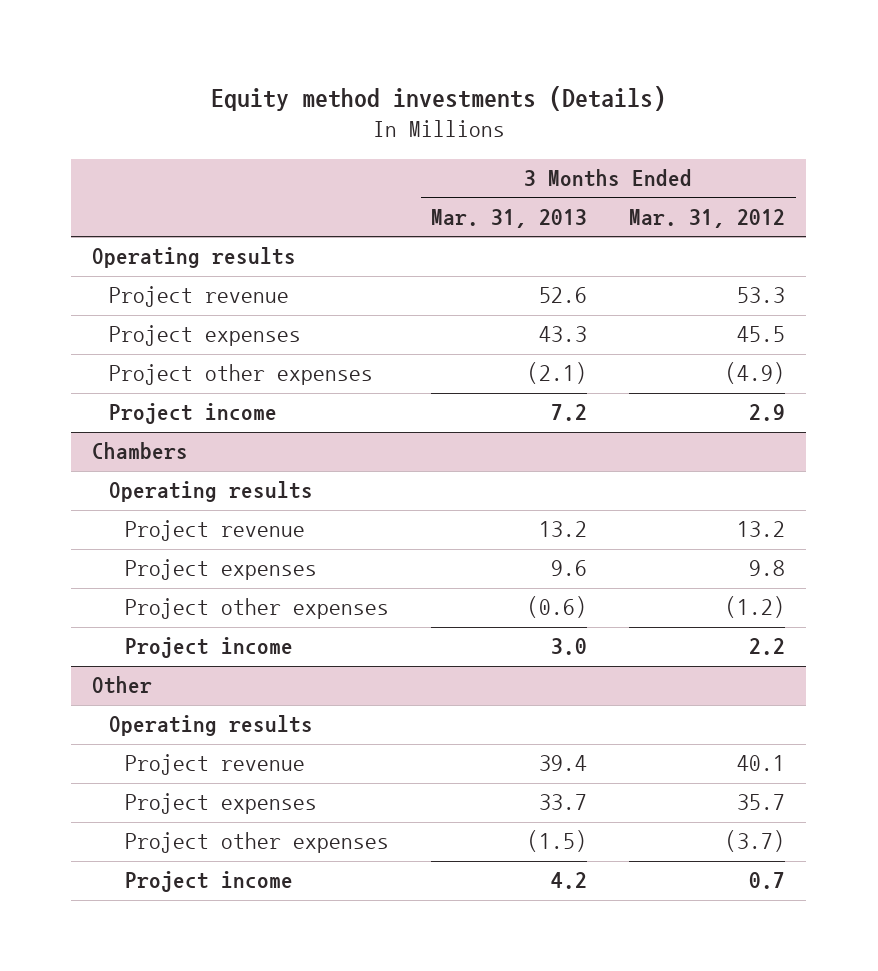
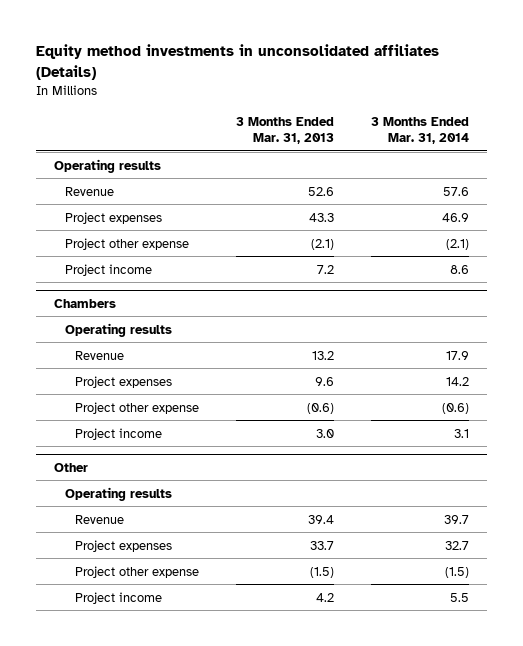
[210,86,666,112] Equity method investments (Details) -> [35,44,439,80] Equity method investments in unconsolidated affiliates (Details)
[629,208,786,228] Mar. 31, 2012 -> none
none -> [370,116,469,145] 3 Months Ended Mar. 31, 2014
[108,286,289,308] Project revenue -> [64,186,114,196] Revenue
[108,364,373,386] Project other expenses -> [64,237,189,250] Project other expense
[125,520,306,542] Project revenue -> [75,350,125,360] Revenue
[125,598,390,620] Project other expenses -> [75,401,200,414] Project other expense
[125,754,306,776] Project revenue -> [75,514,125,524] Revenue
[125,832,390,854] Project other expenses -> [75,565,200,578] Project other expense

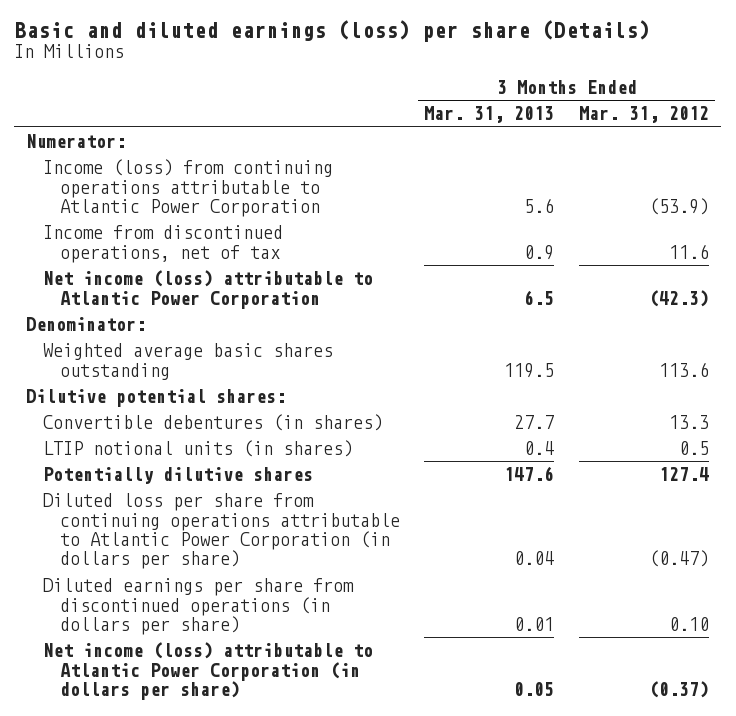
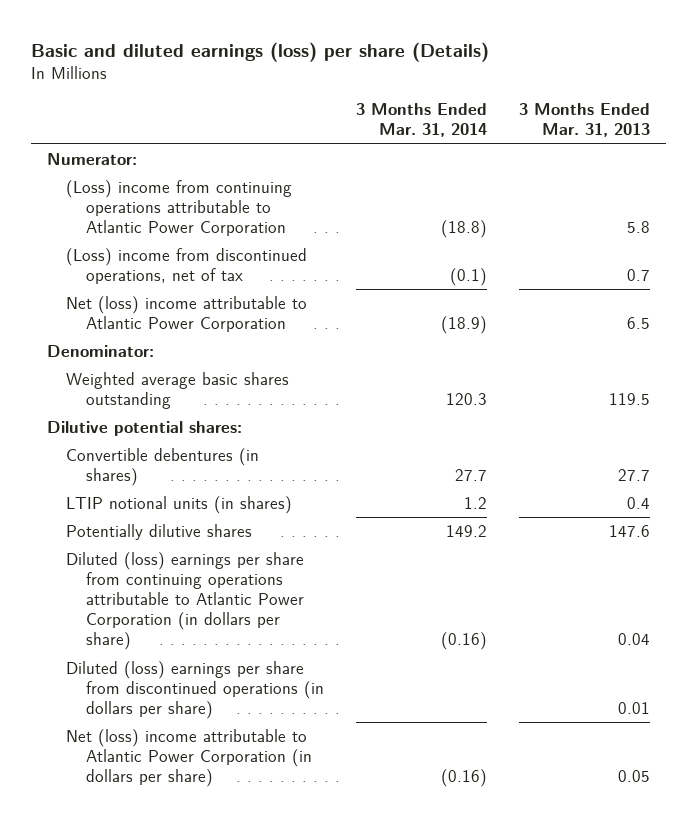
[579,106,710,124] Mar. 31, 2012 -> none
none -> [355,103,487,138] 3 Months Ended Mar. 31, 2014
[43,159,334,218] Income (loss) from continuing operations attributable to Atlantic Power Corporation -> [66,179,293,237] (Loss) income from continuing operations attributable to Atlantic Power Corporation
[524,198,555,214] 5.6 -> [627,221,651,234] 5.8
[43,225,284,263] Income from discontinued operations, net of tax -> [66,247,308,285] (Loss) income from discontinued operations, net of tax
[524,244,555,260] 0.9 -> [627,269,651,282] 0.7
[43,270,374,309] Net income (loss) attributable to Atlantic Power Corporation -> [66,295,308,333] Net (loss) income attributable to Atlantic Power Corporation
[43,493,400,570] Diluted loss per share from continuing operations attributable to Atlantic Power Corporation (in dollars per share) -> [66,551,305,651] Diluted (loss) earnings per share from continuing operations attributable to Atlantic Power Corporation (in dollars per share)
[43,578,355,636] Diluted earnings per share from discontinued operations (in dollars per share) -> [66,660,324,720] Diluted (loss) earnings per share from discontinued operations (in dollars per share)
[43,642,374,701] Net income (loss) attributable to Atlantic Power Corporation (in dollars per share) -> [66,728,312,788] Net (loss) income attributable to Atlantic Power Corporation (in dollars per share)

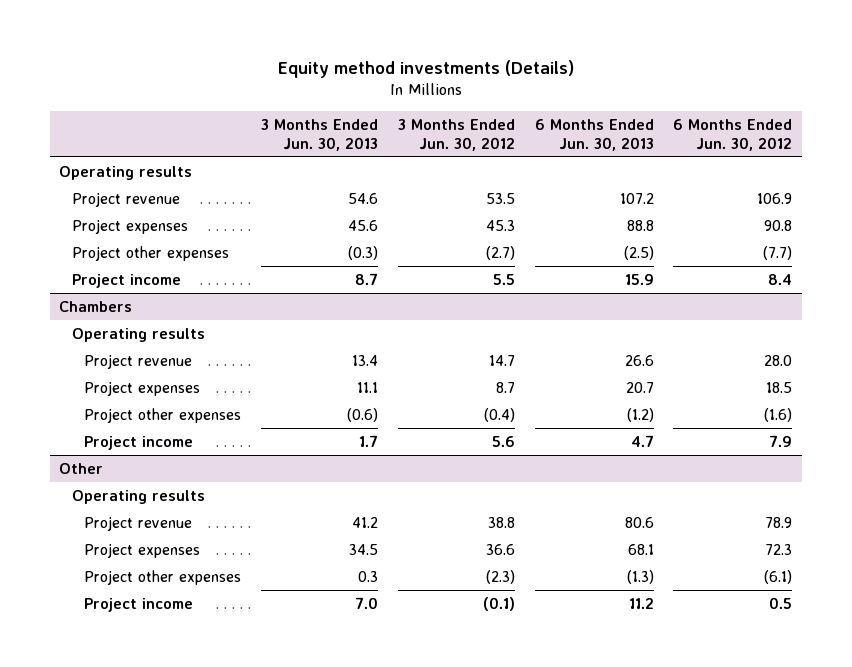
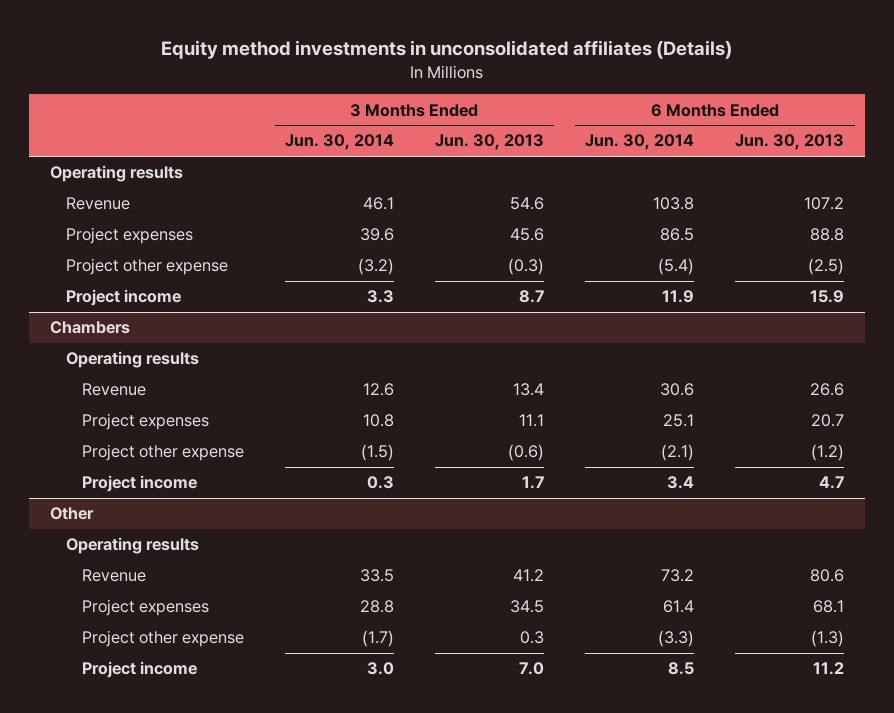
[277,60,574,79] Equity method investments (Details) -> [161,40,733,60] Equity method investments in unconsolidated affiliates (Details)
[397,118,515,151] 3 Months Ended Jun. 30, 2012 -> none
[673,118,793,151] 6 Months Ended Jun. 30, 2012 -> none
none -> [284,134,394,151] Jun. 30, 2014
none -> [585,134,695,151] Jun. 30, 2014
[71,191,180,207] Project revenue -> [65,197,130,211] Revenue
[71,245,229,261] Project other expenses -> [65,258,228,276] Project other expense
[84,353,193,369] Project revenue -> [81,383,146,397] Revenue
[84,407,242,423] Project other expenses -> [81,444,244,462] Project other expense
[84,515,193,531] Project revenue -> [81,569,146,583] Revenue
[84,569,242,585] Project other expenses -> [81,630,244,648] Project other expense

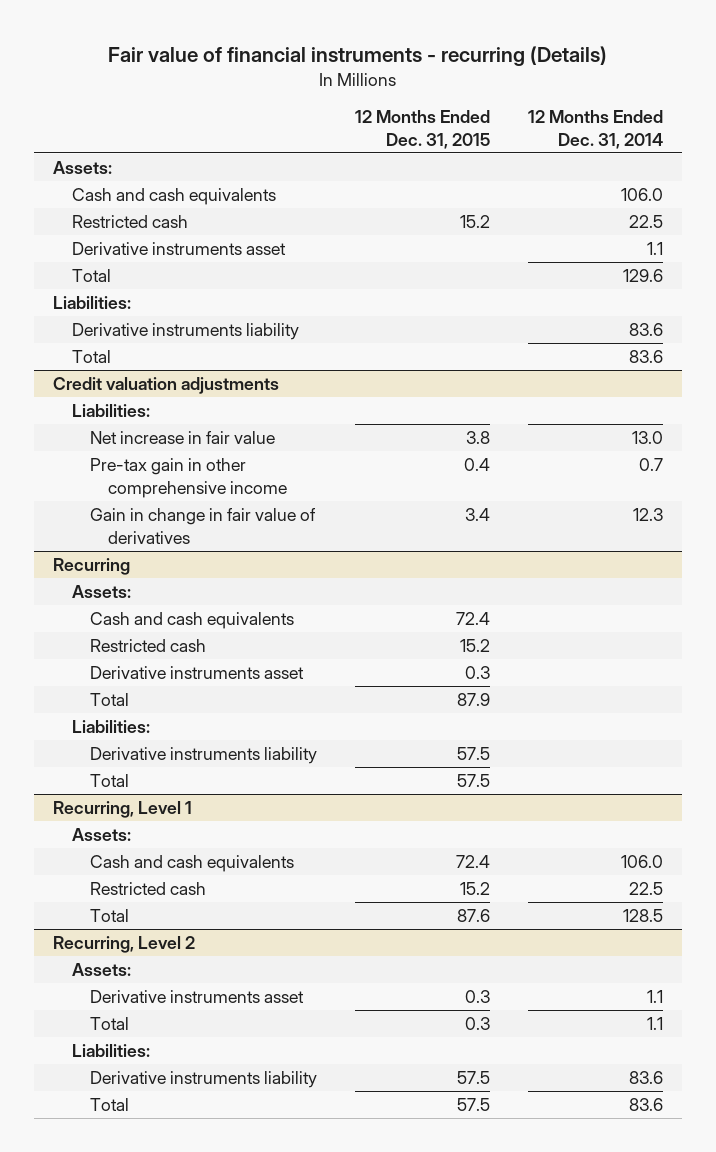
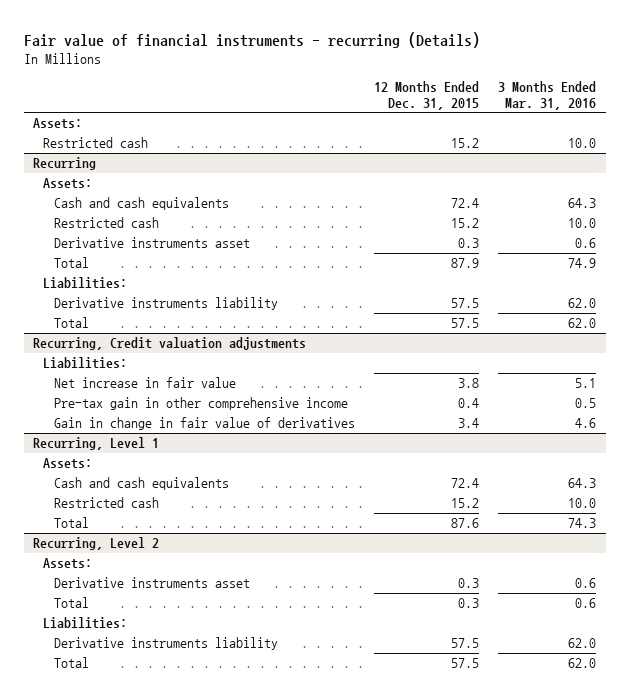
[528,110,664,149] 12 Months Ended Dec. 31, 2014 -> none
none -> [498,80,597,110] 3 Months Ended Mar. 31, 2016
[71,188,276,206] Cash and cash equivalents -> none
[71,242,286,256] Derivative instruments asset -> none
[71,269,111,283] Total -> none
[53,296,132,310] Liabilities: -> none
[71,323,299,341] Derivative instruments liability -> none
[71,350,111,364] Total -> none
[53,377,280,395] Credit valuation adjustments -> none
[71,404,150,418] Liabilities: -> none
[89,431,275,445] Net increase in fair value -> none
[89,458,288,498] Pre-tax gain in other comprehensive income -> none
[89,508,316,544] Gain in change in fair value of derivatives -> none
none -> [33,337,307,351] Recurring, Credit valuation adjustments
none -> [43,357,128,370] Liabilities:
none -> [53,377,236,389] Net increase in fair value
none -> [53,397,348,411] Pre-tax gain in other comprehensive income
none -> [53,417,355,431] Gain in change in fair value of derivatives

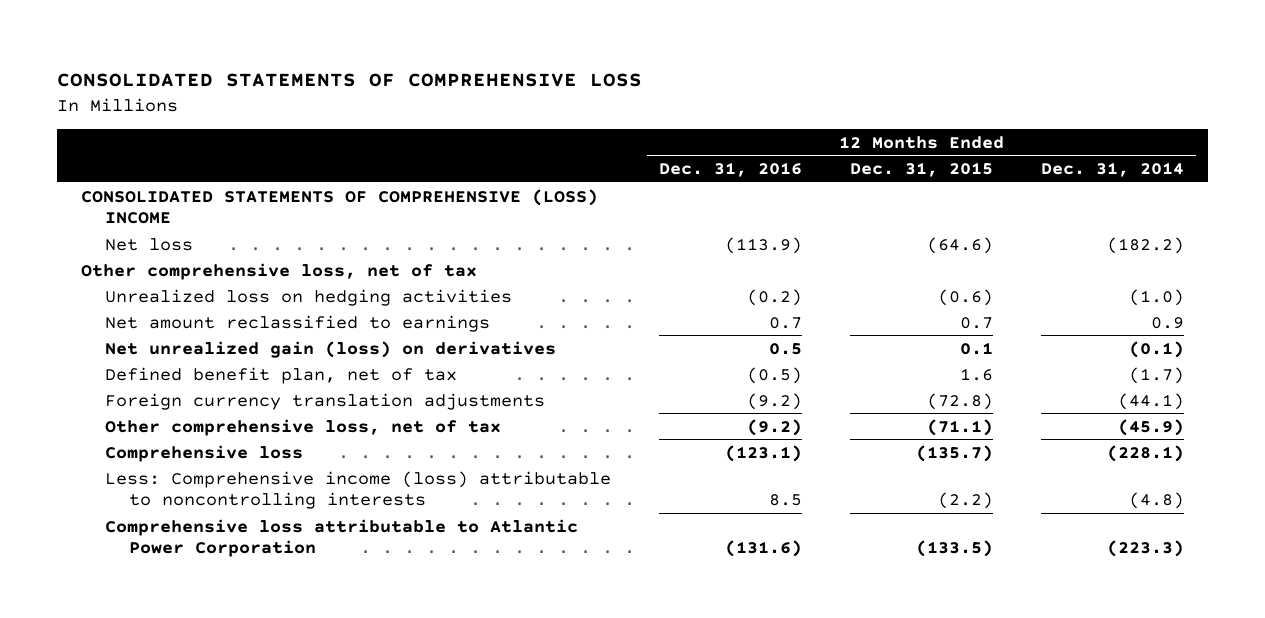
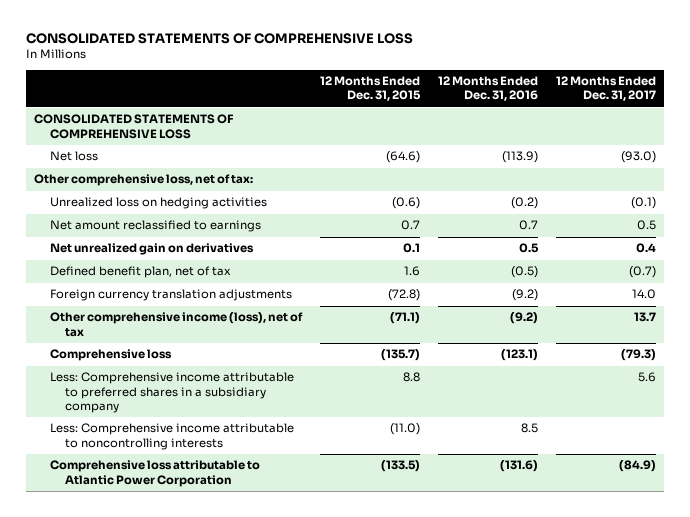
[1041,162,1185,178] Dec. 31, 2014 -> none
none -> [555,76,656,102] 12 Months Ended Dec. 31, 2017
[81,188,599,225] CONSOLIDATED STATEMENTS OF COMPREHENSIVE (LOSS) INCOME -> [34,114,234,139] CONSOLIDATED STATEMENTS OF COMPREHENSIVE LOSS
[81,262,478,280] Other comprehensive loss, net of tax -> [34,174,254,187] Other comprehensive loss, net of tax:
[104,340,556,358] Net unrealized gain (loss) on derivatives -> [49,243,254,256] Net unrealized gain on derivatives
[104,418,501,436] Other comprehensive loss, net of tax -> [49,312,303,337] Other comprehensive income (loss), net of tax
none -> [49,372,294,414] Less: Comprehensive income attributable to preferred shares in a subsidiary company
[104,470,611,510] Less: Comprehensive income (loss) attributable to noncontrolling interests -> [49,423,294,450] Less: Comprehensive income attributable to noncontrolling interests
[938,492,994,510] (2.2) -> [389,423,420,436] (11.0)

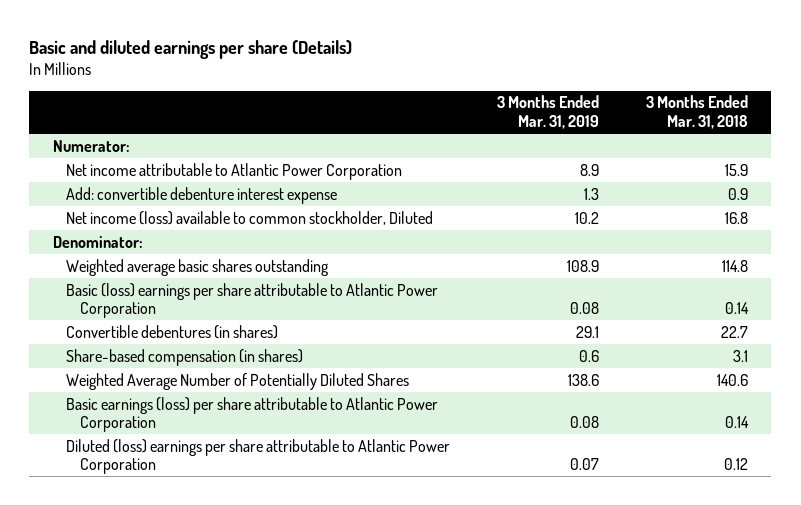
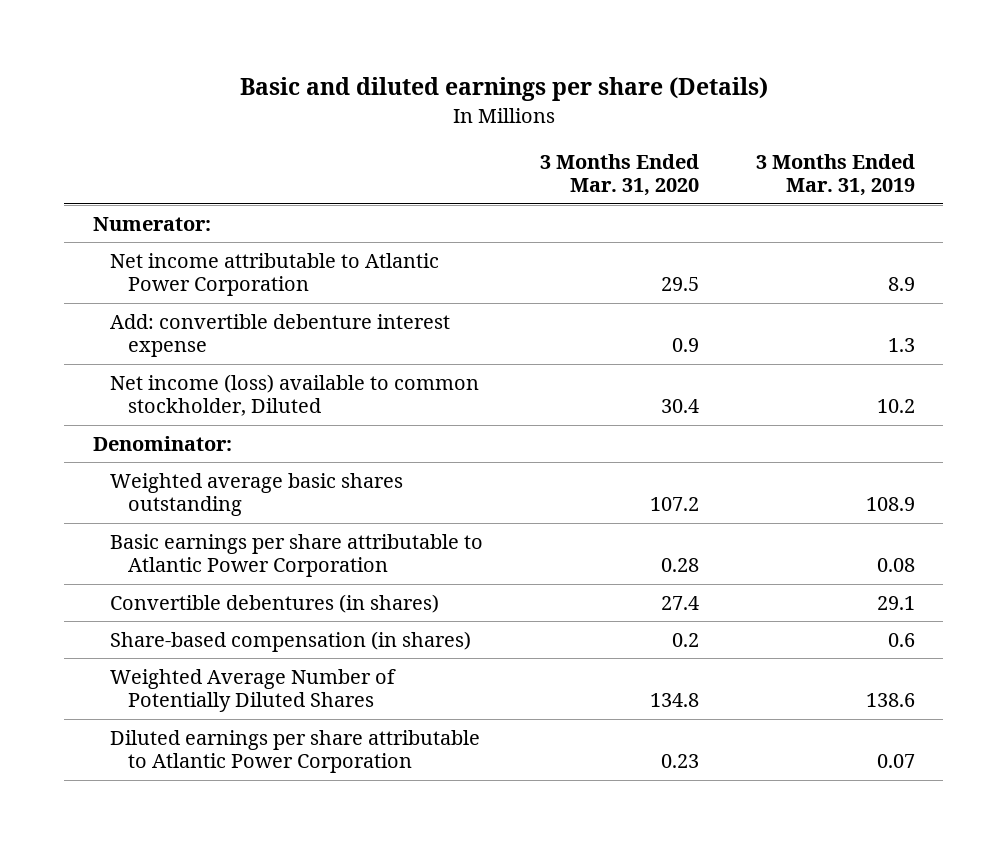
[645,95,748,130] 3 Months Ended Mar. 31, 2018 -> none
none -> [540,153,700,197] 3 Months Ended Mar. 31, 2020
[66,282,439,319] Basic (loss) earnings per share attributable to Atlantic Power Corporation -> [110,533,484,578] Basic earnings per share attributable to Atlantic Power Corporation
[66,396,439,433] Basic earnings (loss) per share attributable to Atlantic Power Corporation -> none
[66,438,451,475] Diluted (loss) earnings per share attributable to Atlantic Power Corporation -> [110,729,481,774] Diluted earnings per share attributable to Atlantic Power Corporation

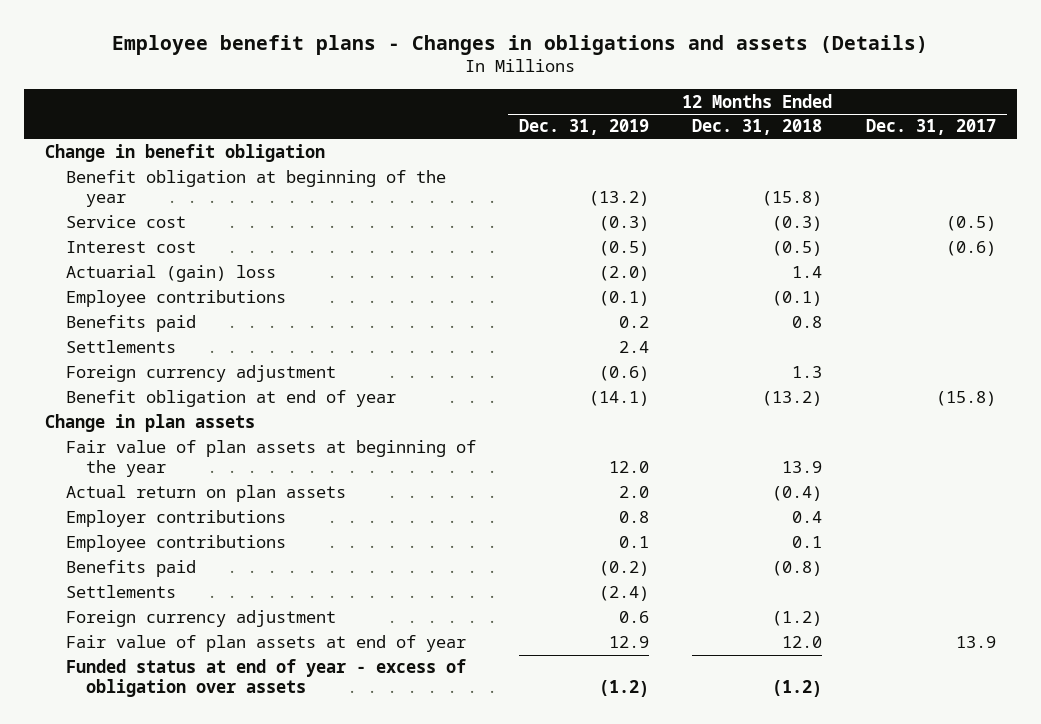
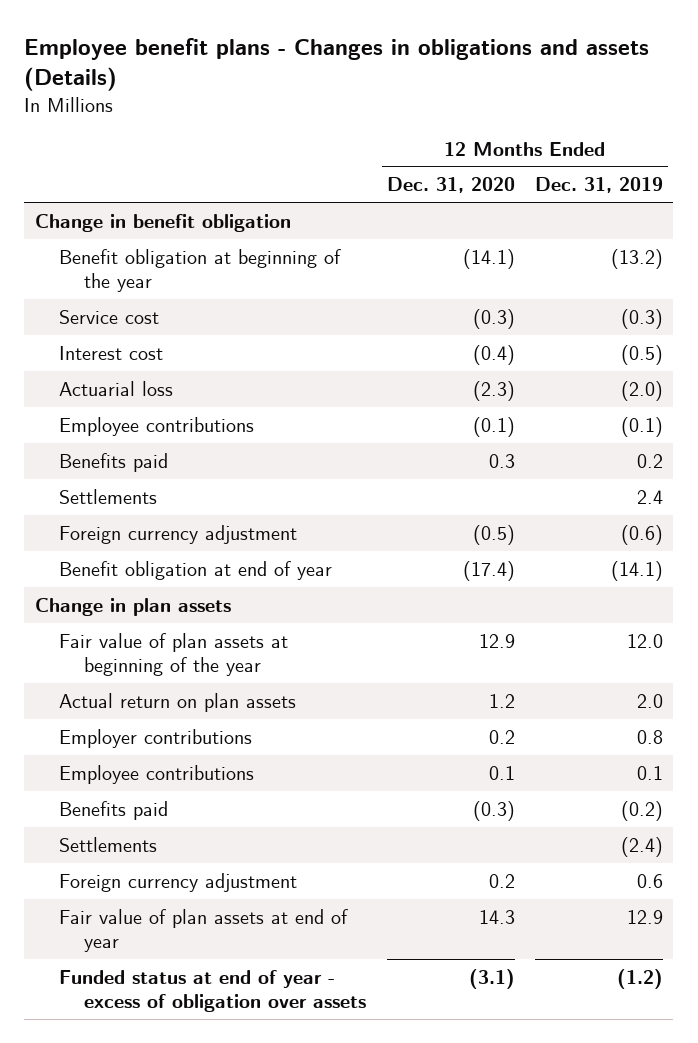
[692,119,823,136] Dec. 31, 2018 -> none
[865,119,996,136] Dec. 31, 2017 -> none
none -> [386,177,515,194] Dec. 31, 2020
[65,265,276,283] Actuarial (gain) loss -> [59,380,174,396] Actuarial loss

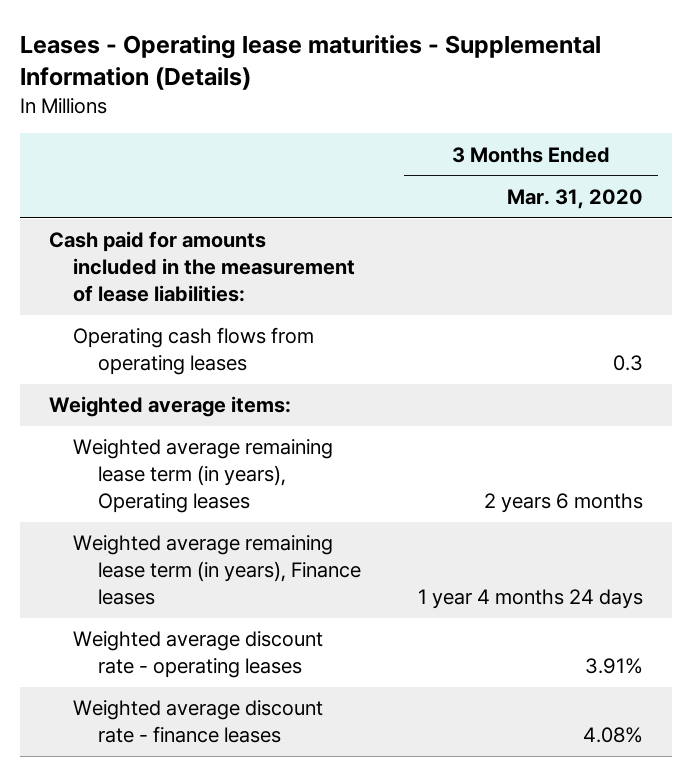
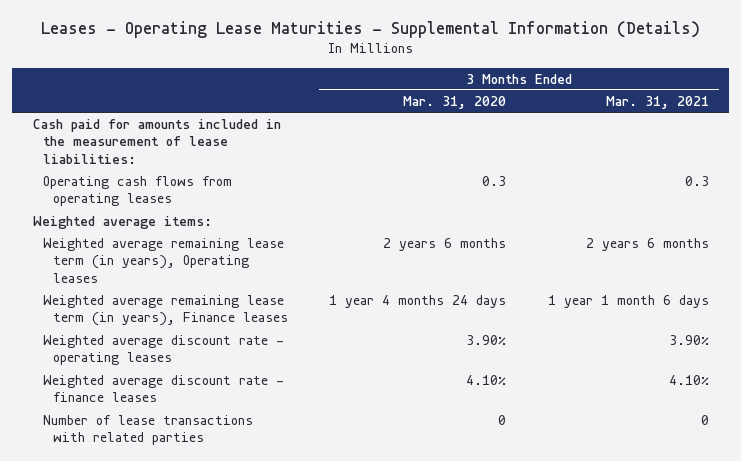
[20,34,602,90] Leases - Operating lease maturities - Supplemental Information (Details) -> [40,21,700,39] Leases - Operating Lease Maturities - Supplemental Information (Details)
none -> [605,96,709,110] Mar. 31, 2021
[585,658,644,675] 3.91% -> [466,335,507,346] 3.90%
[583,727,644,744] 4.08% -> [466,375,507,386] 4.10%
none -> [43,415,254,446] Number of lease transactions with related parties

